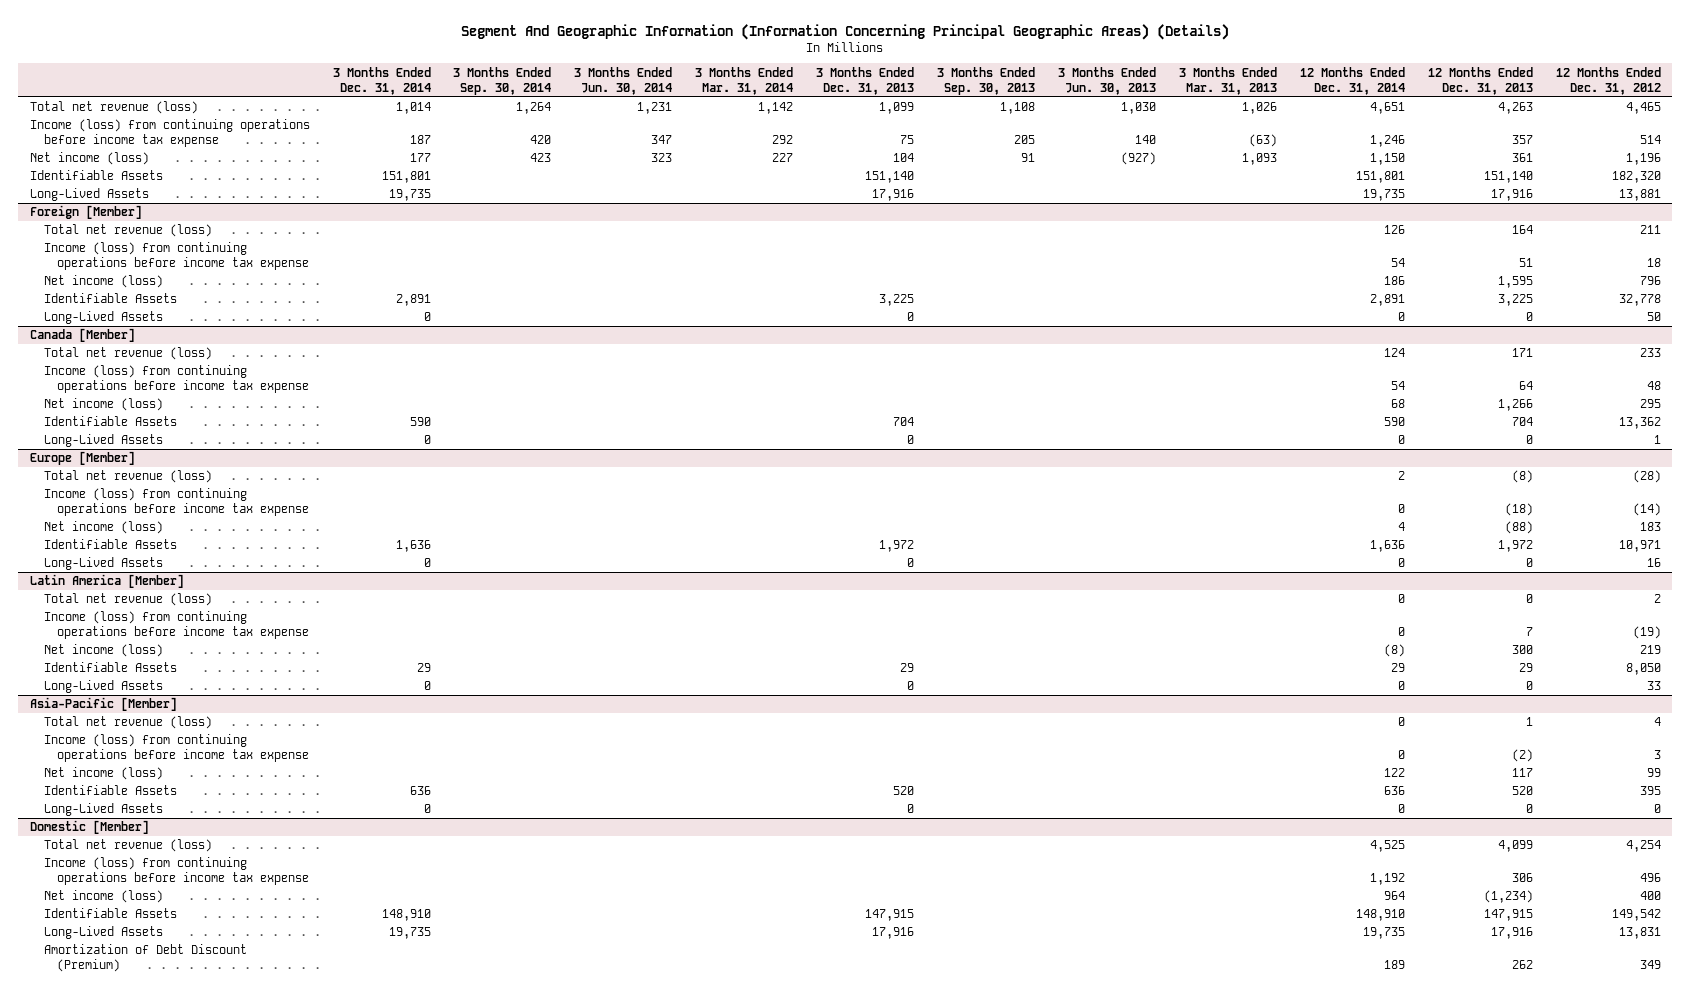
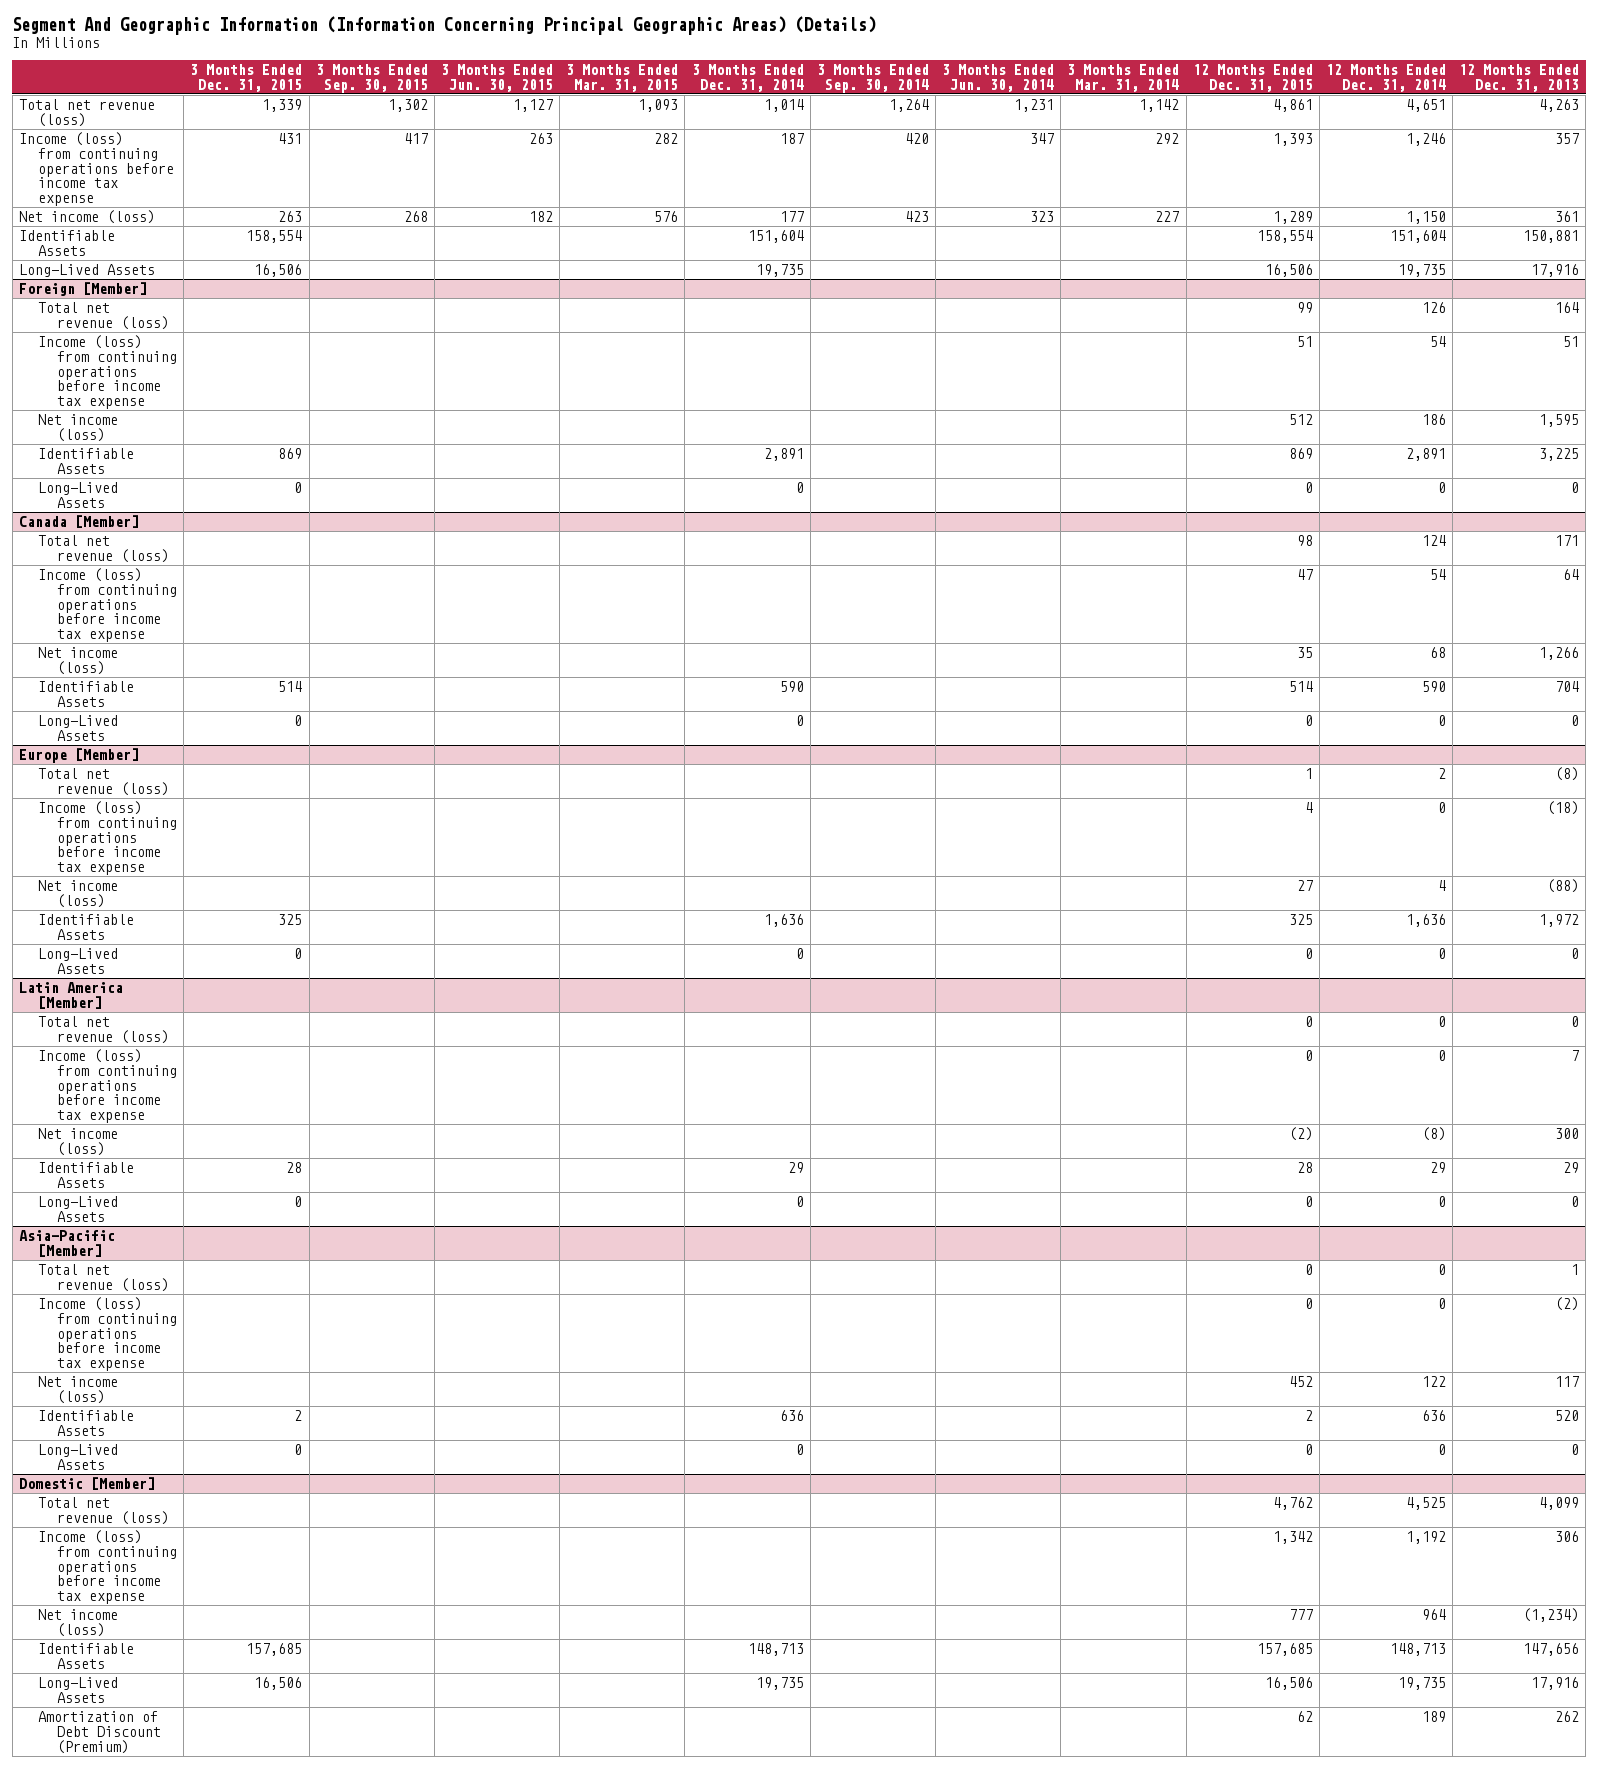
[816,66,915,95] 3 Months Ended Dec. 31, 2013 -> none
[937,66,1036,95] 3 Months Ended Sep. 30, 2013 -> none
[1058,66,1157,95] 3 Months Ended Jun. 30, 2013 -> none
[1179,66,1278,95] 3 Months Ended Mar. 31, 2013 -> none
[1555,66,1661,95] 12 Months Ended Dec. 31, 2012 -> none
none -> [190,63,303,92] 3 Months Ended Dec. 31, 2015
none -> [315,63,428,93] 3 Months Ended Sep. 30, 2015
none -> [440,63,553,92] 3 Months Ended Jun. 30, 2015
none -> [566,63,679,92] 3 Months Ended Mar. 31, 2015
none -> [1192,63,1313,92] 12 Months Ended Dec. 31, 2015
[381,171,431,184] 151,801 -> [747,230,804,244] 151,604
[1356,171,1406,184] 151,801 -> [1390,230,1447,244] 151,604
[1483,171,1533,184] 151,140 -> [1523,230,1580,244] 150,881
[381,909,431,922] 148,910 -> [747,1643,804,1657] 148,713
[1356,909,1406,922] 148,910 -> [1390,1643,1447,1657] 148,713
[1483,909,1533,922] 147,915 -> [1523,1643,1580,1657] 147,656

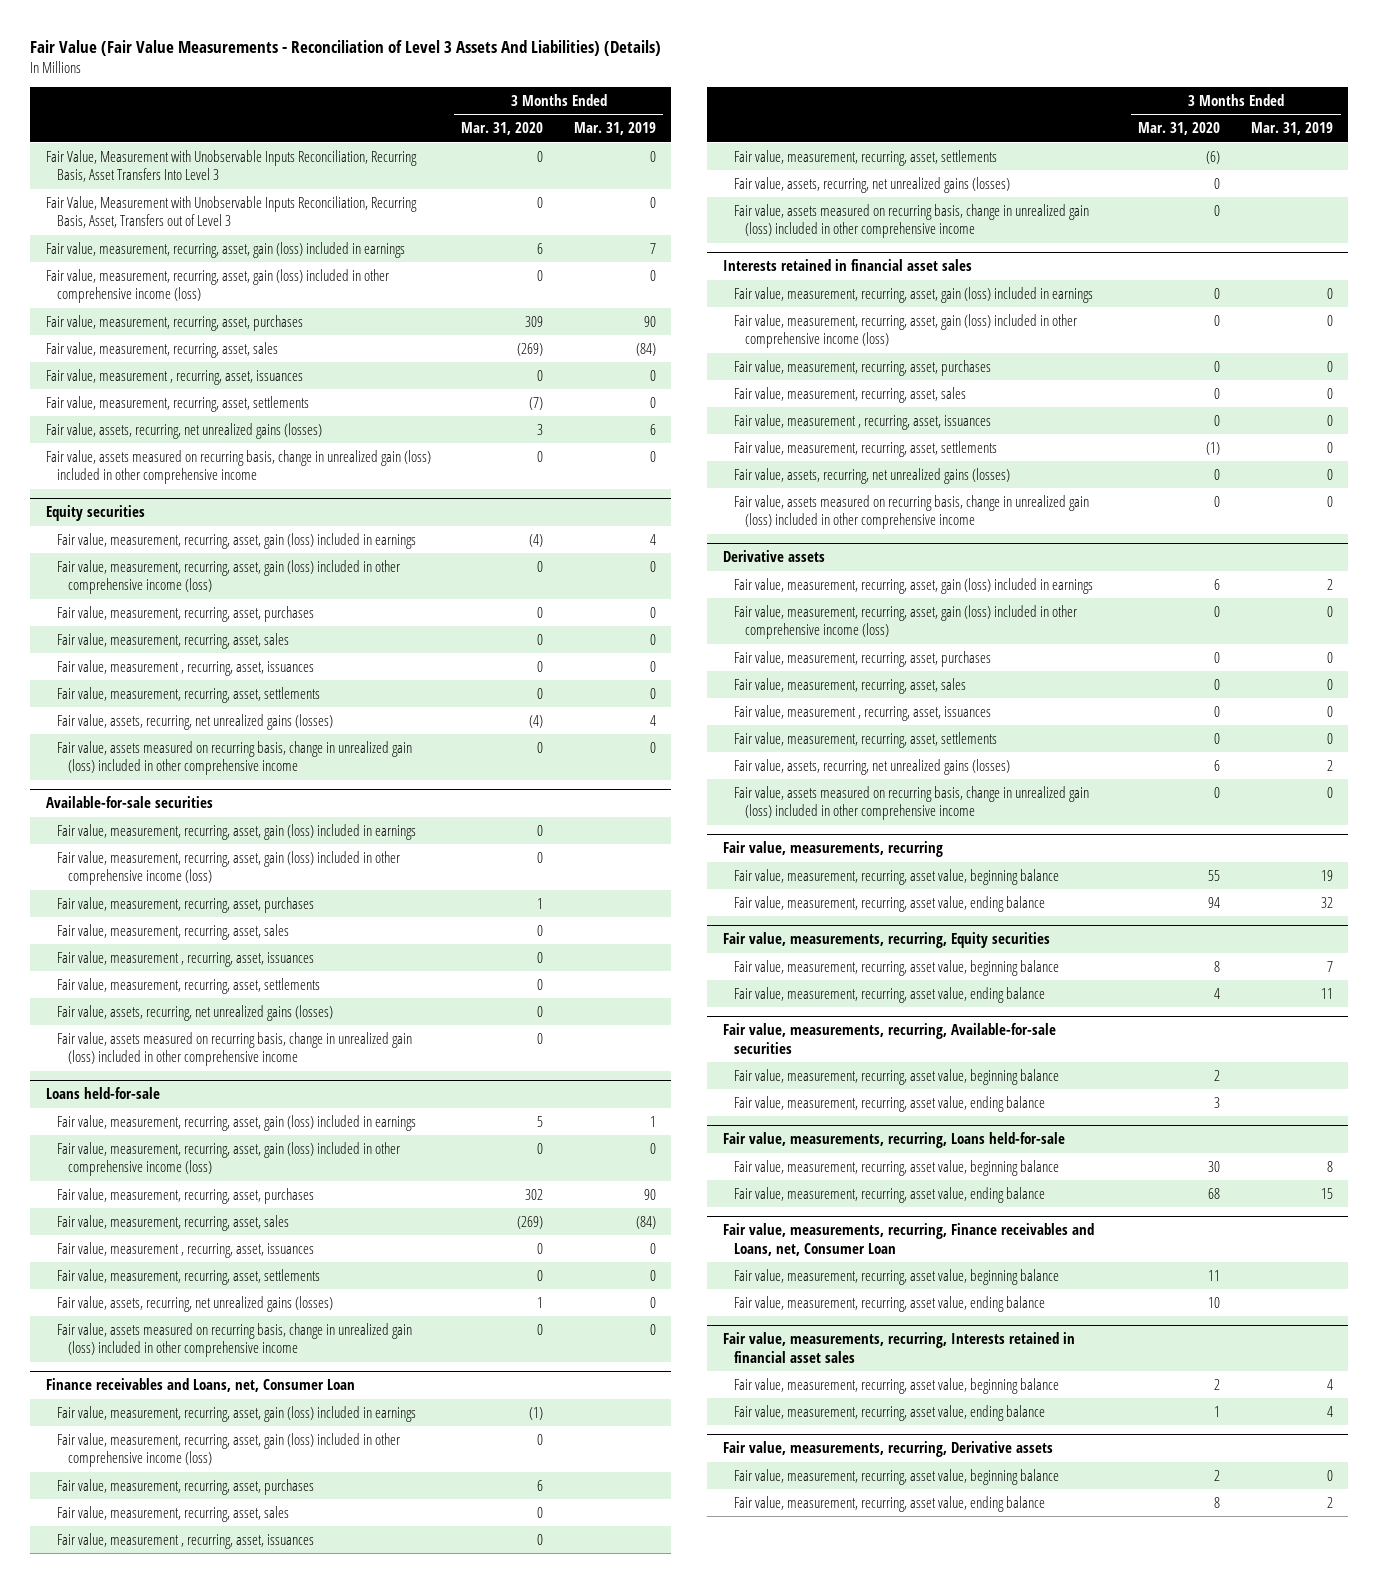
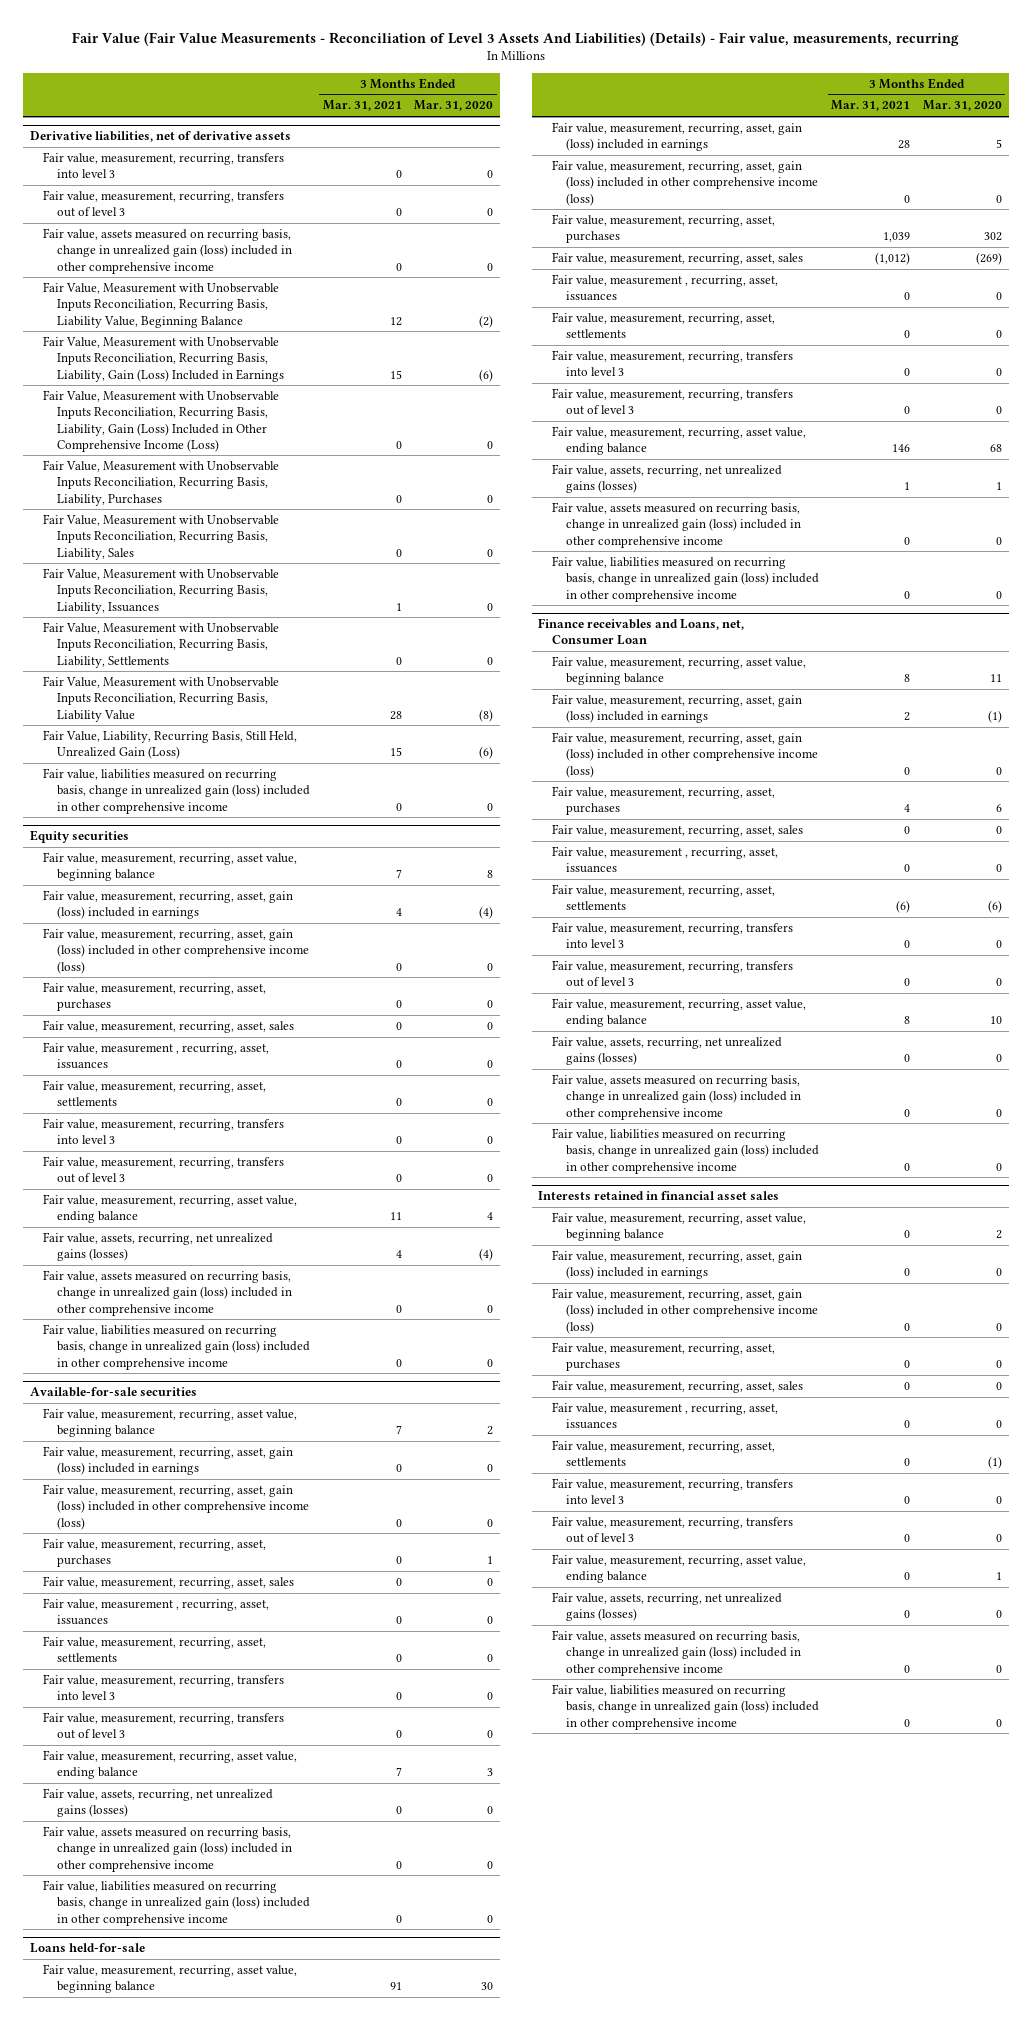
[30,39,662,56] Fair Value (Fair Value Measurements - Reconciliation of Level 3 Assets And Liabilities) (Details) -> [71,31,959,46] Fair Value (Fair Value Measurements - Reconciliation of Level 3 Assets And Liabilities) (Details) - Fair value, measurements, recurring
[573,122,656,136] Mar. 31, 2019 -> none
none -> [322,100,402,112] Mar. 31, 2021
[45,241,405,258] Fair value, measurement, recurring, asset, gain (loss) included in earnings -> none
[45,268,389,304] Fair value, measurement, recurring, asset, gain (loss) included in other comprehensive income (loss) -> none
[45,314,303,331] Fair value, measurement, recurring, asset, purchases -> none
[45,341,278,358] Fair value, measurement, recurring, asset, sales -> none
[45,368,303,385] Fair value, measurement , recurring, asset, issuances -> none
[45,395,309,412] Fair value, measurement, recurring, asset, settlements -> none
[45,422,322,439] Fair value, assets, recurring, net unrealized gains (losses) -> none
none -> [29,131,291,143] Derivative liabilities, net of derivative assets
[45,149,417,183] Fair Value, Measurement with Unobservable Inputs Reconciliation, Recurring Basis, Asset Transfers Into Level 3 -> [43,151,285,179] Fair value, measurement, recurring, transfers into level 3
[45,195,417,229] Fair Value, Measurement with Unobservable Inputs Reconciliation, Recurring Basis, Asset, Transfers out of Level 3 -> [43,189,285,218] Fair value, measurement, recurring, transfers out of level 3
none -> [43,281,280,328] Fair Value, Measurement with Unobservable Inputs Reconciliation, Recurring Basis, Liability Value, Beginning Balance
none -> [43,335,284,382] Fair Value, Measurement with Unobservable Inputs Reconciliation, Recurring Basis, Liability, Gain (Loss) Included in Earnings
none -> [43,389,280,452] Fair Value, Measurement with Unobservable Inputs Reconciliation, Recurring Basis, Liability, Gain (Loss) Included in Other Comprehensive Income (Loss)
none -> [43,459,280,506] Fair Value, Measurement with Unobservable Inputs Reconciliation, Recurring Basis, Liability, Purchases
none -> [43,513,280,560] Fair Value, Measurement with Unobservable Inputs Reconciliation, Recurring Basis, Liability, Sales
none -> [43,567,280,614] Fair Value, Measurement with Unobservable Inputs Reconciliation, Recurring Basis, Liability, Issuances
none -> [43,621,280,668] Fair Value, Measurement with Unobservable Inputs Reconciliation, Recurring Basis, Liability, Settlements
none -> [43,675,280,722] Fair Value, Measurement with Unobservable Inputs Reconciliation, Recurring Basis, Liability Value
none -> [43,729,298,760] Fair Value, Liability, Recurring Basis, Still Held, Unrealized Gain (Loss)
none -> [43,767,310,814] Fair value, liabilities measured on recurring basis, change in unrealized gain (loss) included in other comprehensive income
none -> [43,851,298,882] Fair value, measurement, recurring, asset value, beginning balance
none -> [43,1117,285,1145] Fair value, measurement, recurring, transfers into level 3
none -> [43,1155,285,1184] Fair value, measurement, recurring, transfers out of level 3
none -> [43,1193,298,1224] Fair value, measurement, recurring, asset value, ending balance
none -> [43,1323,310,1370] Fair value, liabilities measured on recurring basis, change in unrealized gain (loss) included in other comprehensive income
none -> [43,1407,298,1438] Fair value, measurement, recurring, asset value, beginning balance
none -> [43,1673,285,1701] Fair value, measurement, recurring, transfers into level 3
none -> [43,1711,285,1740] Fair value, measurement, recurring, transfers out of level 3
none -> [43,1749,298,1780] Fair value, measurement, recurring, asset value, ending balance
none -> [43,1879,310,1926] Fair value, liabilities measured on recurring basis, change in unrealized gain (loss) included in other comprehensive income
none -> [43,1963,298,1994] Fair value, measurement, recurring, asset value, beginning balance
none -> [551,349,793,377] Fair value, measurement, recurring, transfers into level 3
none -> [551,387,793,416] Fair value, measurement, recurring, transfers out of level 3
none -> [551,425,806,456] Fair value, measurement, recurring, asset value, ending balance
none -> [551,555,819,602] Fair value, liabilities measured on recurring basis, change in unrealized gain (loss) included in other comprehensive income
none -> [551,655,806,686] Fair value, measurement, recurring, asset value, beginning balance
none -> [551,921,793,949] Fair value, measurement, recurring, transfers into level 3
none -> [551,959,793,988] Fair value, measurement, recurring, transfers out of level 3
none -> [551,997,806,1028] Fair value, measurement, recurring, asset value, ending balance
none -> [551,1127,819,1174] Fair value, liabilities measured on recurring basis, change in unrealized gain (loss) included in other comprehensive income
none -> [551,1211,806,1242] Fair value, measurement, recurring, asset value, beginning balance
none -> [551,1477,793,1505] Fair value, measurement, recurring, transfers into level 3
none -> [551,1515,793,1544] Fair value, measurement, recurring, transfers out of level 3
none -> [551,1553,806,1584] Fair value, measurement, recurring, asset value, ending balance
[722,550,825,563] Derivative assets -> none
[733,577,1093,594] Fair value, measurement, recurring, asset, gain (loss) included in earnings -> none
[733,604,1077,640] Fair value, measurement, recurring, asset, gain (loss) included in other comprehensive income (loss) -> none
[733,650,991,667] Fair value, measurement, recurring, asset, purchases -> none
[733,677,966,694] Fair value, measurement, recurring, asset, sales -> none
[733,704,991,721] Fair value, measurement , recurring, asset, issuances -> none
[733,731,997,748] Fair value, measurement, recurring, asset, settlements -> none
[733,758,1010,775] Fair value, assets, recurring, net unrealized gains (losses) -> none
[722,841,943,858] Fair value, measurements, recurring -> none
[733,868,1059,885] Fair value, measurement, recurring, asset value, beginning balance -> none
[733,895,1045,912] Fair value, measurement, recurring, asset value, ending balance -> none
[722,932,1050,949] Fair value, measurements, recurring, Equity securities -> none
[733,959,1059,976] Fair value, measurement, recurring, asset value, beginning balance -> none
[733,986,1045,1003] Fair value, measurement, recurring, asset value, ending balance -> none
[722,1023,1056,1054] Fair value, measurements, recurring, Available-for-sale securities -> none
[733,1068,1059,1085] Fair value, measurement, recurring, asset value, beginning balance -> none
[733,1095,1045,1112] Fair value, measurement, recurring, asset value, ending balance -> none
[722,1132,1065,1149] Fair value, measurements, recurring, Loans held-for-sale -> none
[733,1159,1059,1176] Fair value, measurement, recurring, asset value, beginning balance -> none
[733,1186,1045,1203] Fair value, measurement, recurring, asset value, ending balance -> none
[722,1223,1094,1256] Fair value, measurements, recurring, Finance receivables and Loans, net, Consumer Loan -> none
[733,1268,1059,1285] Fair value, measurement, recurring, asset value, beginning balance -> none
[733,1295,1045,1312] Fair value, measurement, recurring, asset value, ending balance -> none
[722,1332,1075,1363] Fair value, measurements, recurring, Interests retained in financial asset sales -> none
[733,1377,1059,1394] Fair value, measurement, recurring, asset value, beginning balance -> none
[733,1404,1045,1421] Fair value, measurement, recurring, asset value, ending balance -> none
[722,1441,1053,1458] Fair value, measurements, recurring, Derivative assets -> none
[733,1468,1059,1485] Fair value, measurement, recurring, asset value, beginning balance -> none
[733,1495,1045,1512] Fair value, measurement, recurring, asset value, ending balance -> none
[733,785,1089,821] Fair value, assets measured on recurring basis, change in unrealized gain (loss) included in other comprehensive income -> [551,1683,819,1730] Fair value, liabilities measured on recurring basis, change in unrealized gain (loss) included in other comprehensive income

